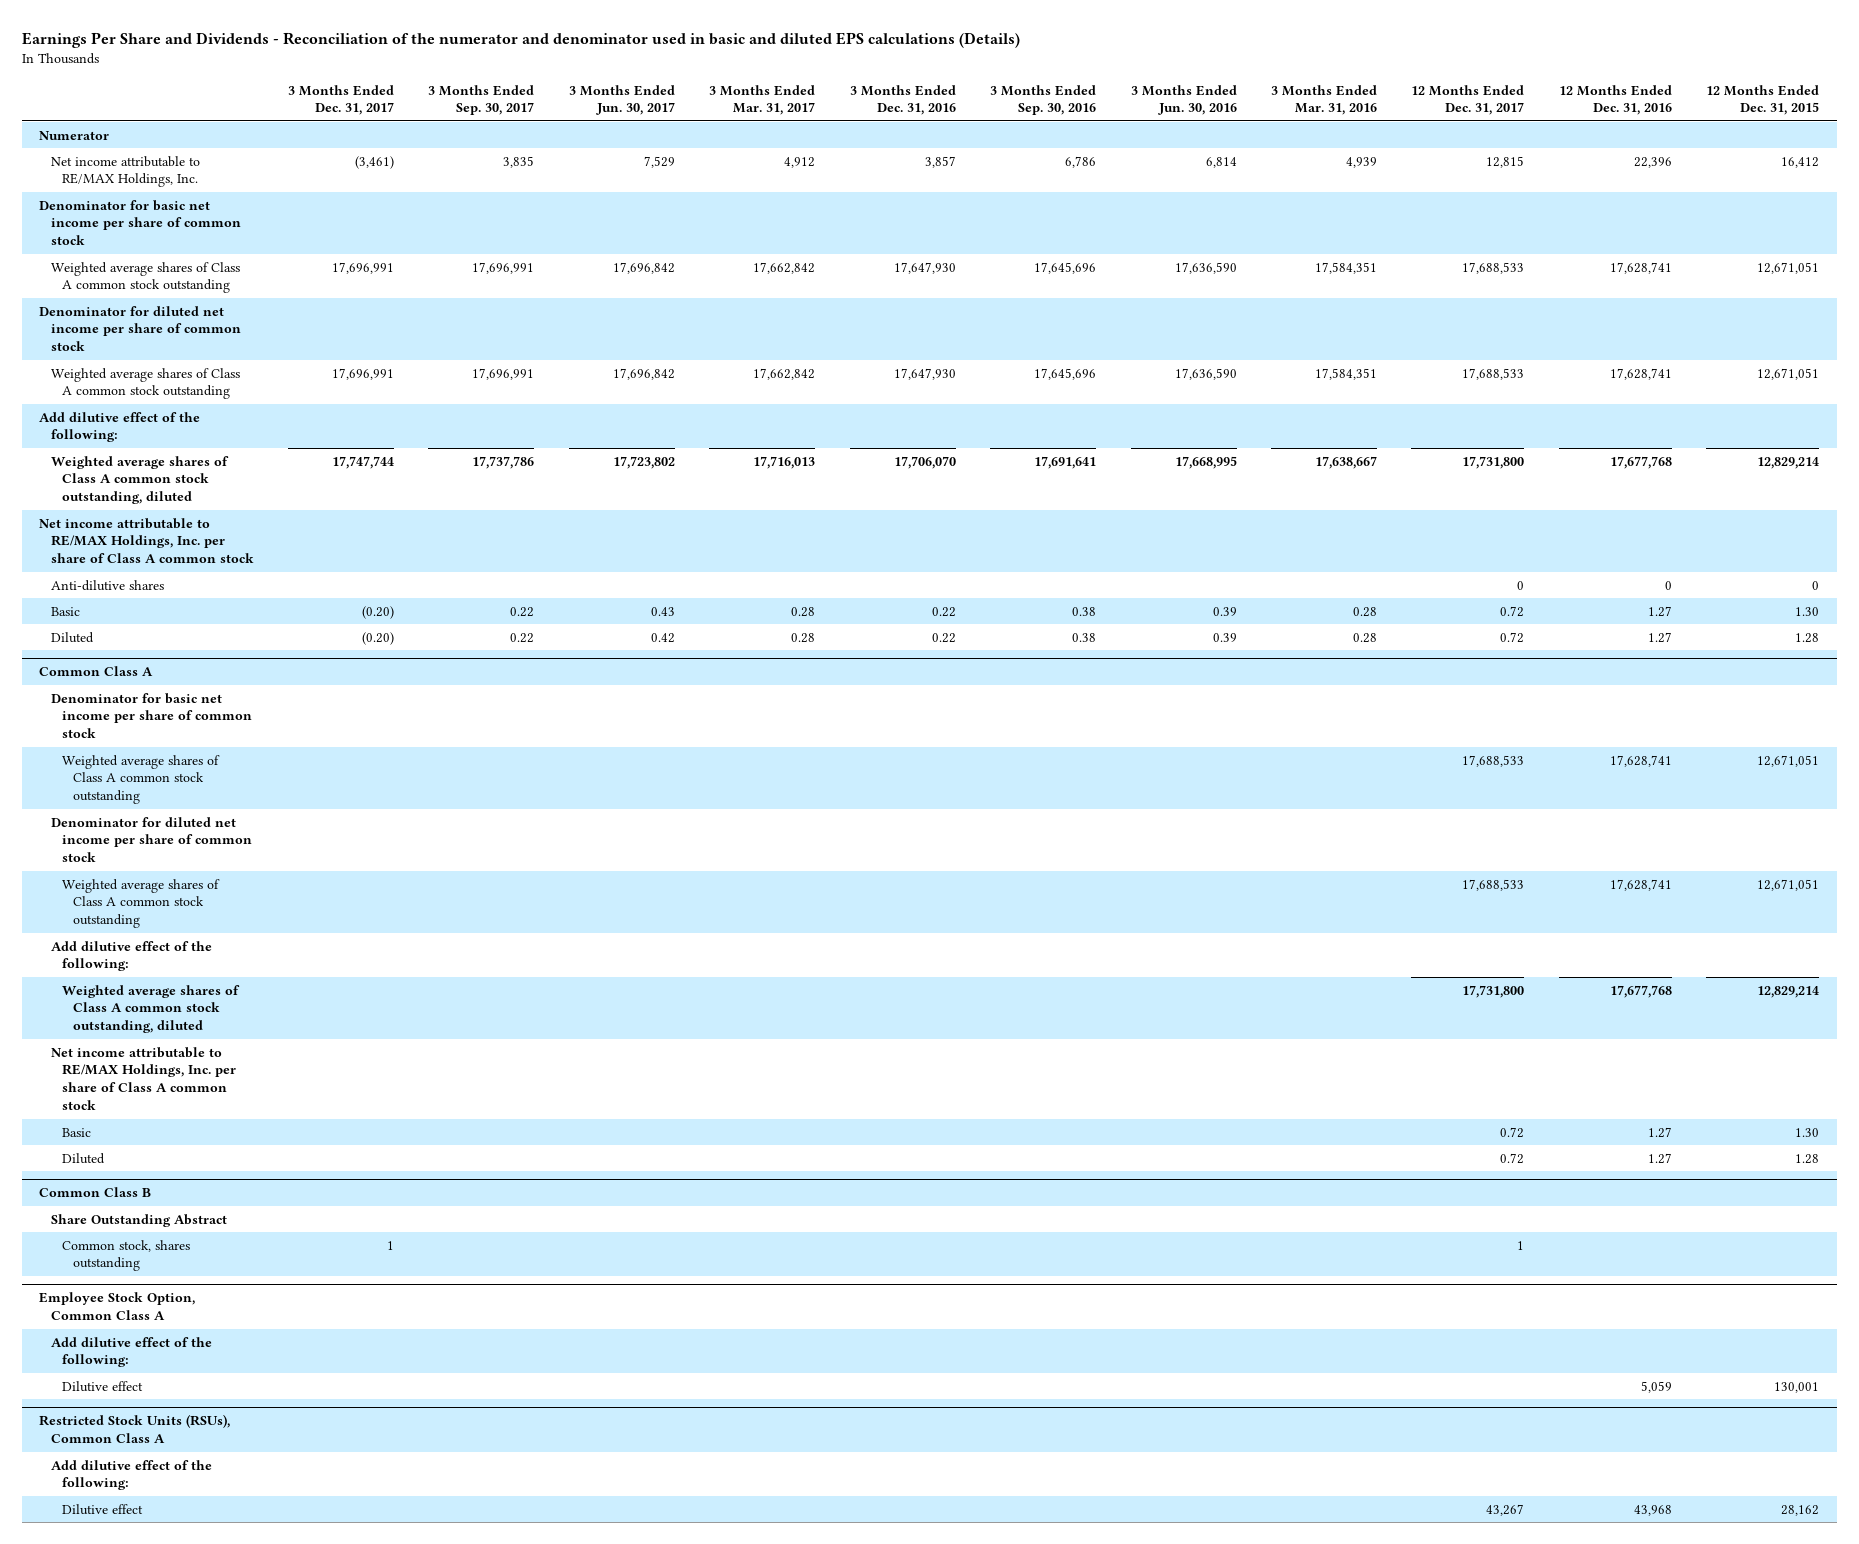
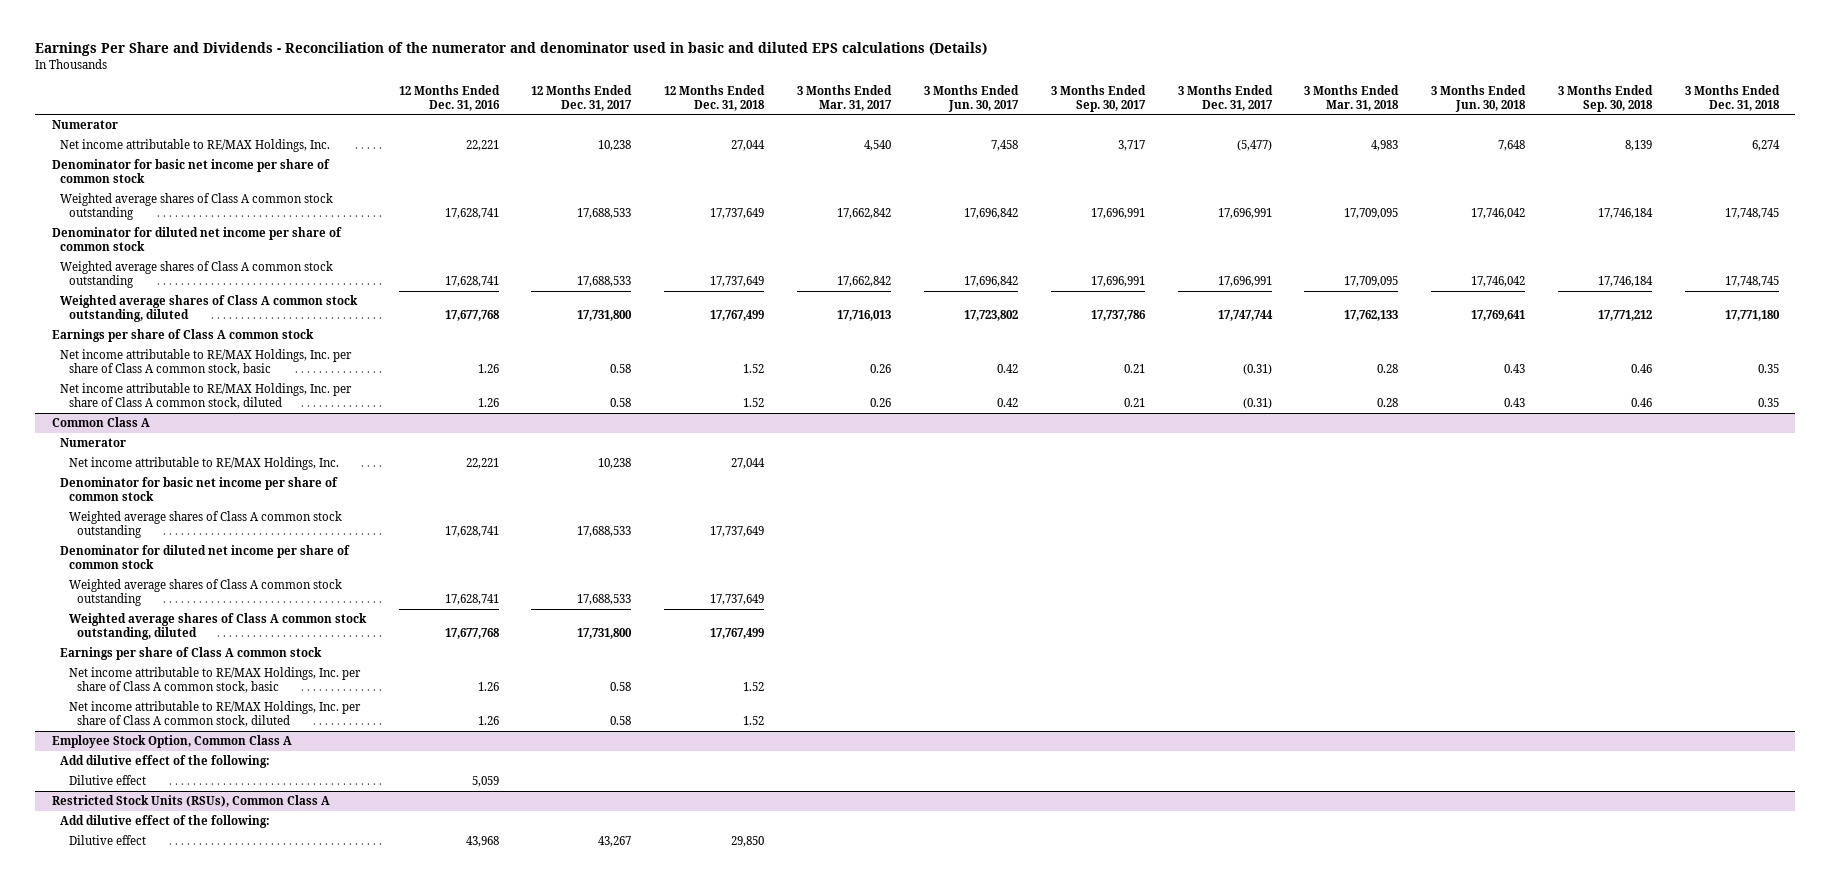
[849,84,956,116] 3 Months Ended Dec. 31, 2016 -> none
[990,84,1097,116] 3 Months Ended Sep. 30, 2016 -> none
[1130,84,1237,116] 3 Months Ended Jun. 30, 2016 -> none
[1271,84,1378,116] 3 Months Ended Mar. 31, 2016 -> none
[1706,84,1820,116] 12 Months Ended Dec. 31, 2015 -> none
none -> [664,84,766,111] 12 Months Ended Dec. 31, 2018
none -> [1304,84,1400,111] 3 Months Ended Mar. 31, 2018
none -> [1431,84,1527,112] 3 Months Ended Jun. 30, 2018
none -> [1558,84,1654,112] 3 Months Ended Sep. 30, 2018
none -> [1684,84,1780,111] 3 Months Ended Dec. 31, 2018
[355,155,395,169] (3,461) -> [1236,140,1272,152] (5,477)
[503,155,535,168] 3,835 -> [1117,140,1145,152] 3,717
[643,155,675,168] 7,529 -> [990,140,1018,152] 7,458
[784,156,816,168] 4,912 -> [864,140,892,152] 4,540
[1486,155,1525,168] 12,815 -> [598,140,632,152] 10,238
[1633,156,1672,168] 22,396 -> [465,140,499,152] 22,221
[39,411,201,443] Add dilutive effect of the following: -> none
[50,579,164,591] Anti-dilutive shares -> none
[50,606,80,616] Basic -> none
[50,631,94,643] Diluted -> none
[39,517,254,564] Net income attributable to RE/MAX Holdings, Inc. per share of Class A common stock -> [51,329,314,343] Earnings per share of Class A common stock
none -> [60,349,353,375] Net income attributable to RE/MAX Holdings, Inc. per share of Class A common stock, basic
none -> [60,383,353,409] Net income attributable to RE/MAX Holdings, Inc. per share of Class A common stock, diluted
none -> [60,438,127,448] Numerator
none -> [68,457,339,471] Net income attributable to RE/MAX Holdings, Inc.
[50,940,212,972] Add dilutive effect of the following: -> none
[61,1127,91,1137] Basic -> none
[61,1152,105,1164] Diluted -> none
[39,1187,152,1198] Common Class B -> none
[50,1213,227,1227] Share Outstanding Abstract -> none
[61,1239,190,1272] Common stock, shares outstanding -> none
[50,1046,236,1111] Net income attributable to RE/MAX Holdings, Inc. per share of Class A common stock -> [60,647,323,661] Earnings per share of Class A common stock
none -> [68,667,361,693] Net income attributable to RE/MAX Holdings, Inc. per share of Class A common stock, basic
none -> [68,701,361,727] Net income attributable to RE/MAX Holdings, Inc. per share of Class A common stock, diluted

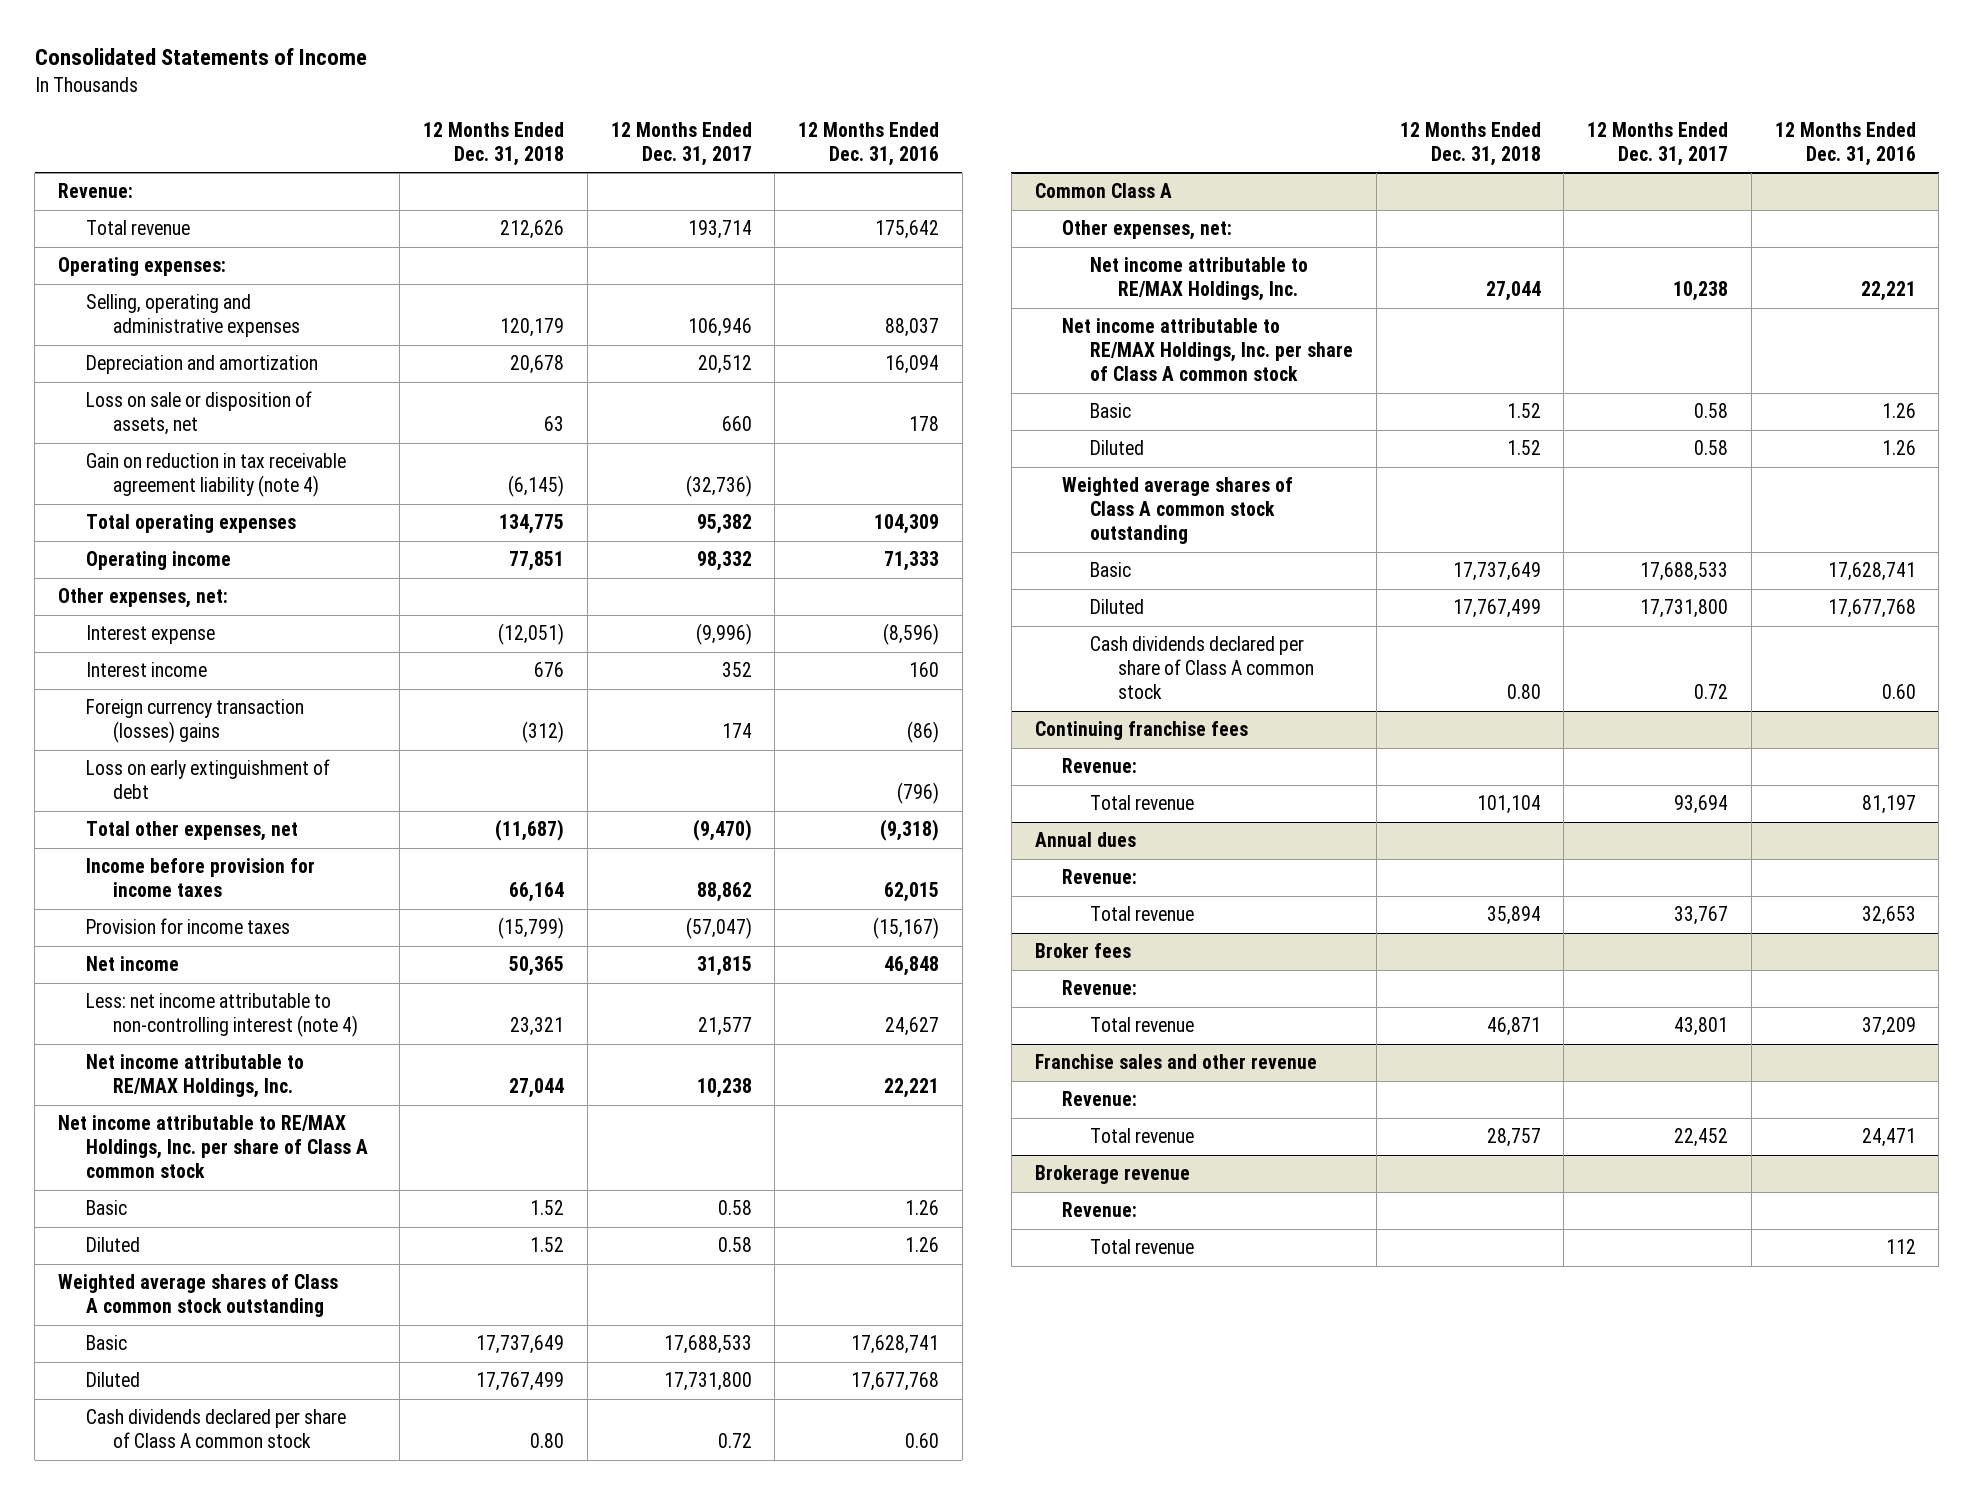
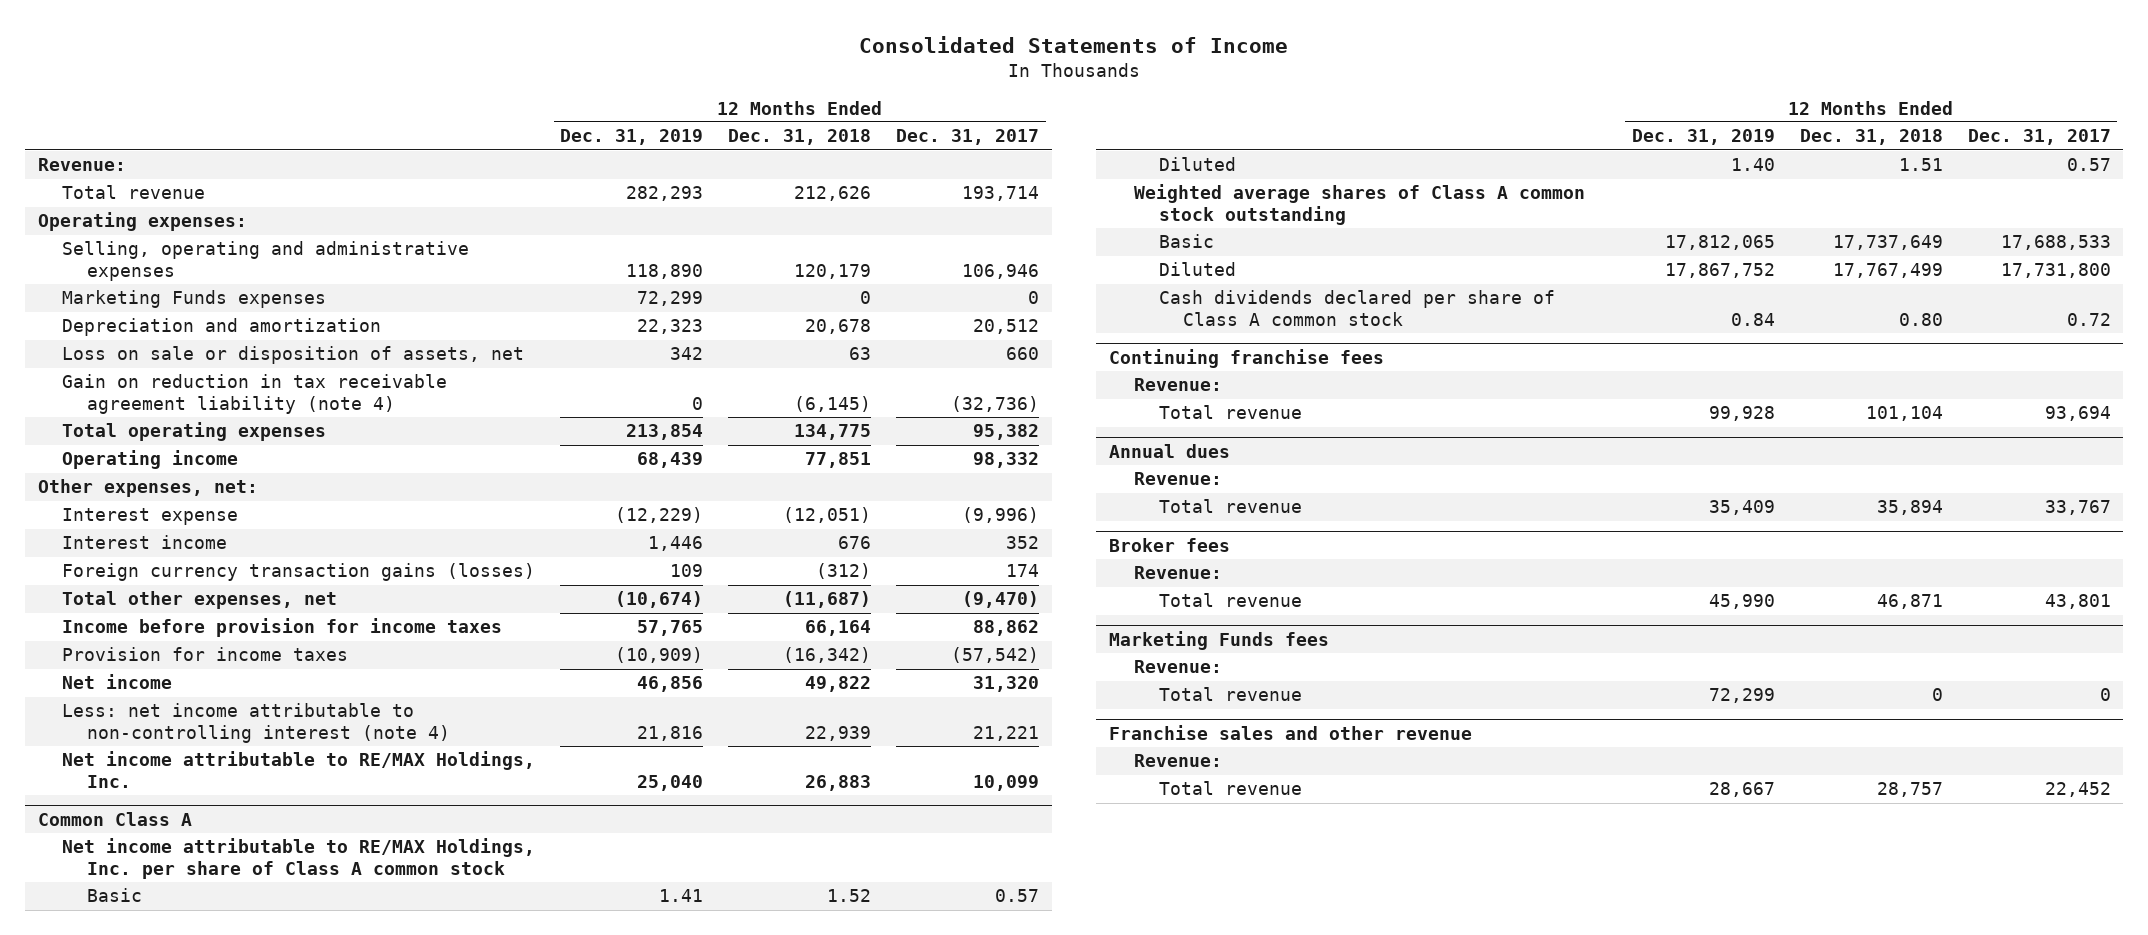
[798,121,940,166] 12 Months Ended Dec. 31, 2016 -> none
none -> [560,129,704,146] Dec. 31, 2019
none -> [62,290,327,309] Marketing Funds expenses
[85,759,330,800] Loss on early extinguishment of debt -> none
[85,699,304,744] Foreign currency transaction (losses) gains -> [62,563,536,582] Foreign currency transaction gains (losses)
[58,1115,368,1179] Net income attributable to RE/MAX Holdings, Inc. per share of Class A common stock -> none
[85,1200,127,1216] Basic -> none
[85,1237,140,1253] Diluted -> none
[58,1274,339,1318] Weighted average shares of Class A common stock outstanding -> none
[85,1335,127,1351] Basic -> none
[85,1372,140,1388] Diluted -> none
[85,1409,346,1449] Cash dividends declared per share of Class A common stock -> none
[497,917,564,940] (15,799) -> [783,647,872,664] (16,342)
[685,917,752,940] (57,047) -> [951,647,1040,664] (57,542)
[508,956,564,977] 50,365 -> [805,676,872,693] 49,822
[696,956,752,977] 31,815 -> [973,676,1040,693] 31,320
[509,1017,564,1037] 23,321 -> [805,725,872,741] 22,939
[697,1017,752,1037] 21,577 -> [973,725,1040,741] 21,221
[508,1078,564,1099] 27,044 -> [805,774,872,791] 26,883
[696,1078,752,1099] 10,238 -> [973,774,1040,791] 10,099
[1062,220,1233,241] Other expenses, net: -> none
[1090,257,1309,302] Net income attributable to RE/MAX Holdings, Inc. -> none
[1694,403,1729,419] 0.58 -> [995,889,1040,903] 0.57
[1506,440,1541,456] 1.52 -> [1898,158,1943,172] 1.51
[1694,440,1729,456] 0.58 -> [2066,158,2111,172] 0.57
none -> [1108,631,1329,651] Marketing Funds fees
none -> [1133,660,1222,674] Revenue:
none -> [1158,687,1302,702] Total revenue
[1034,1165,1190,1185] Brokerage revenue -> none
[1062,1202,1138,1218] Revenue: -> none
[1090,1239,1195,1255] Total revenue -> none

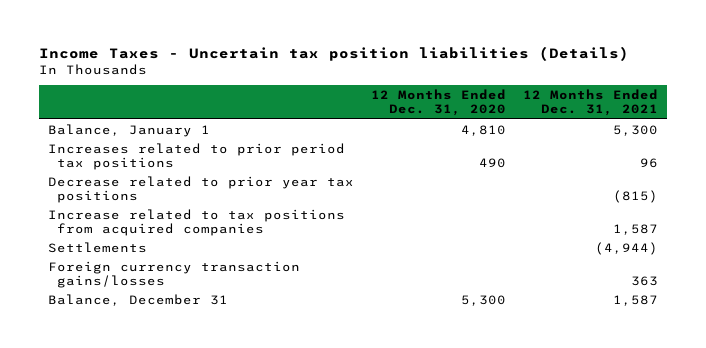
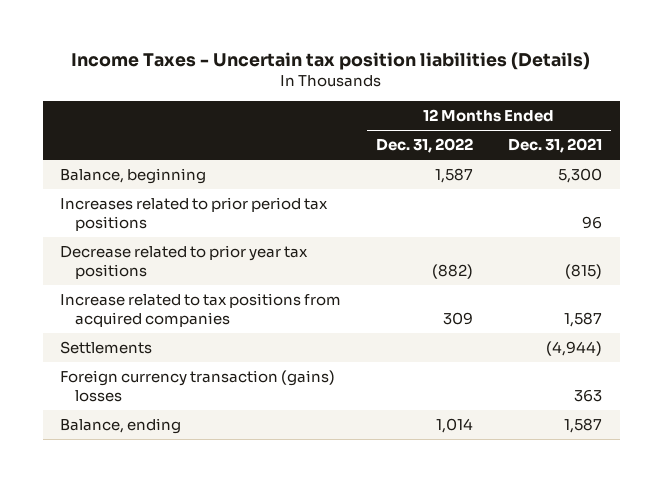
[370,89,506,117] 12 Months Ended Dec. 31, 2020 -> none
none -> [376,138,474,154] Dec. 31, 2022
[47,123,210,137] Balance, January 1 -> [60,167,207,184] Balance, beginning
[47,260,300,288] Foreign currency transaction gains/losses -> [60,369,336,402] Foreign currency transaction (gains) losses
[47,293,228,306] Balance, December 31 -> [60,417,182,434] Balance, ending

